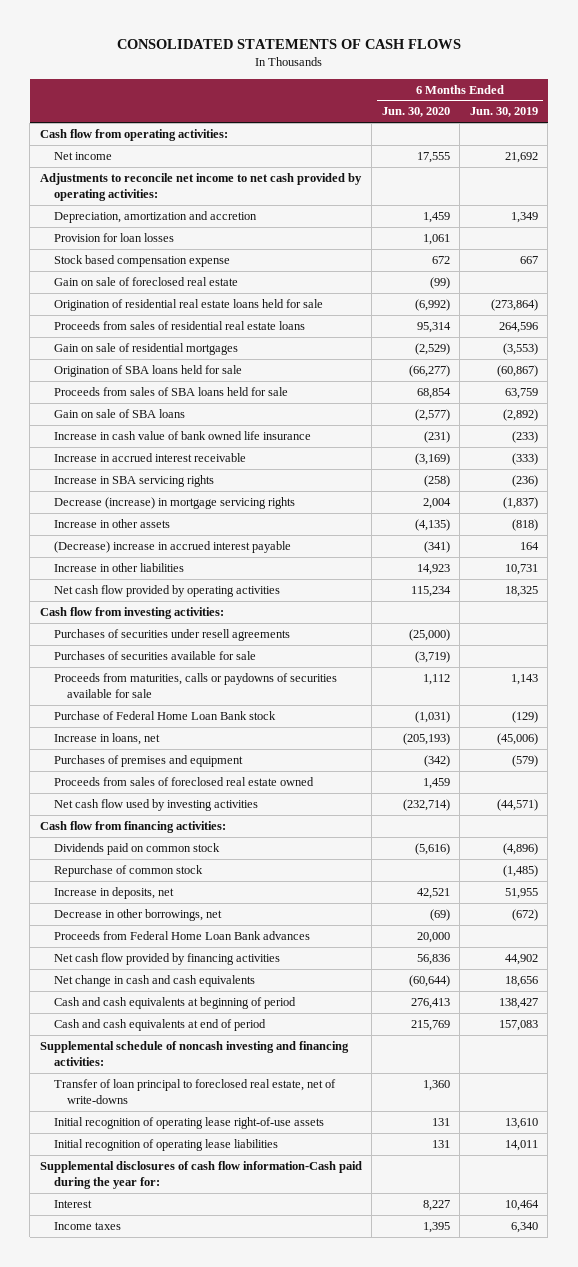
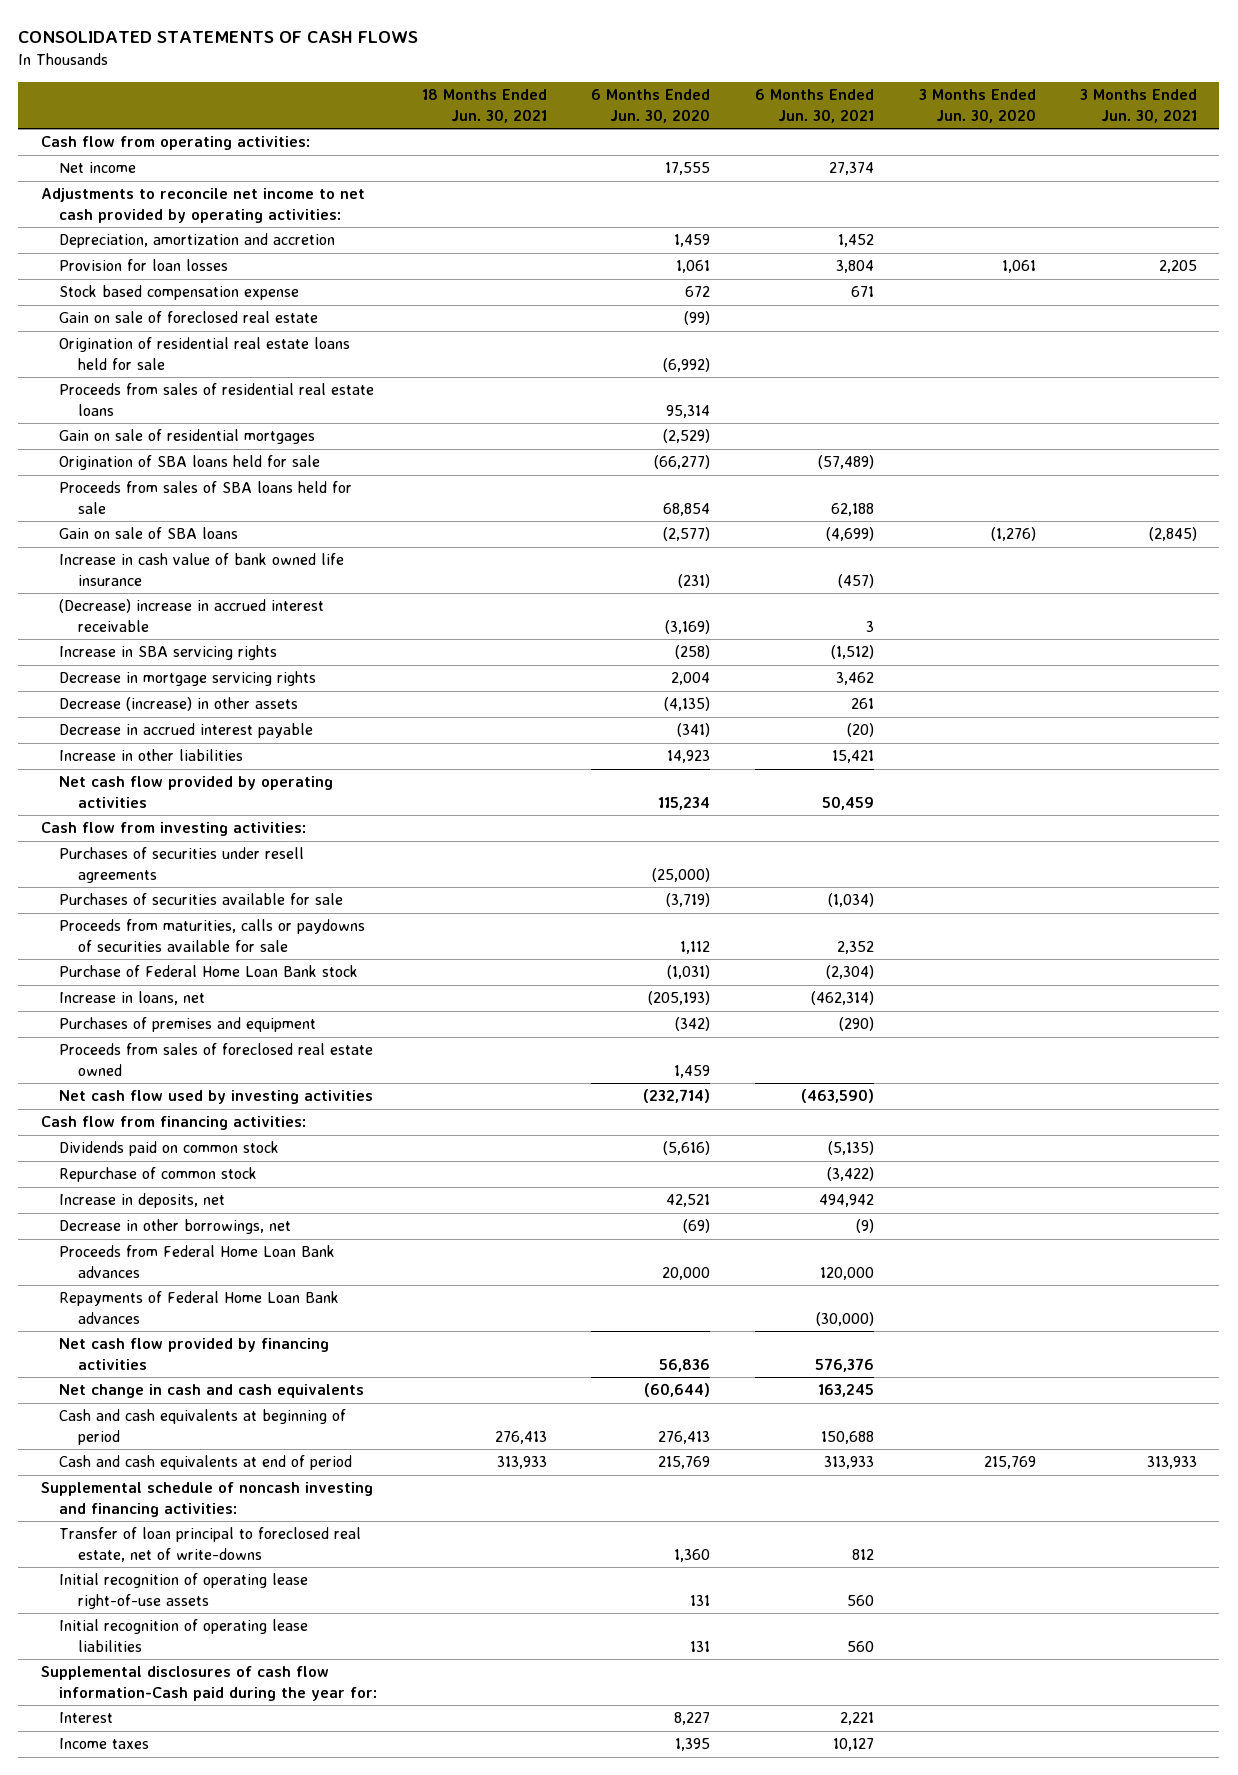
[469,107,538,118] Jun. 30, 2019 -> none
none -> [421,88,547,123] 18 Months Ended Jun. 30, 2021
none -> [755,88,875,123] 6 Months Ended Jun. 30, 2021
none -> [918,88,1036,123] 3 Months Ended Jun. 30, 2020
none -> [1080,88,1198,123] 3 Months Ended Jun. 30, 2021
[53,452,246,462] Increase in accrued interest receivable -> [59,599,325,633] (Decrease) increase in accrued interest receivable
[53,496,295,509] Decrease (increase) in mortgage servicing rights -> [59,671,317,687] Decrease in mortgage servicing rights
[53,518,170,528] Increase in other assets -> [59,697,299,712] Decrease (increase) in other assets
[53,540,291,553] (Decrease) increase in accrued interest payable -> [59,723,314,739] Decrease in accrued interest payable
none -> [59,1291,340,1325] Repayments of Federal Home Loan Bank advances

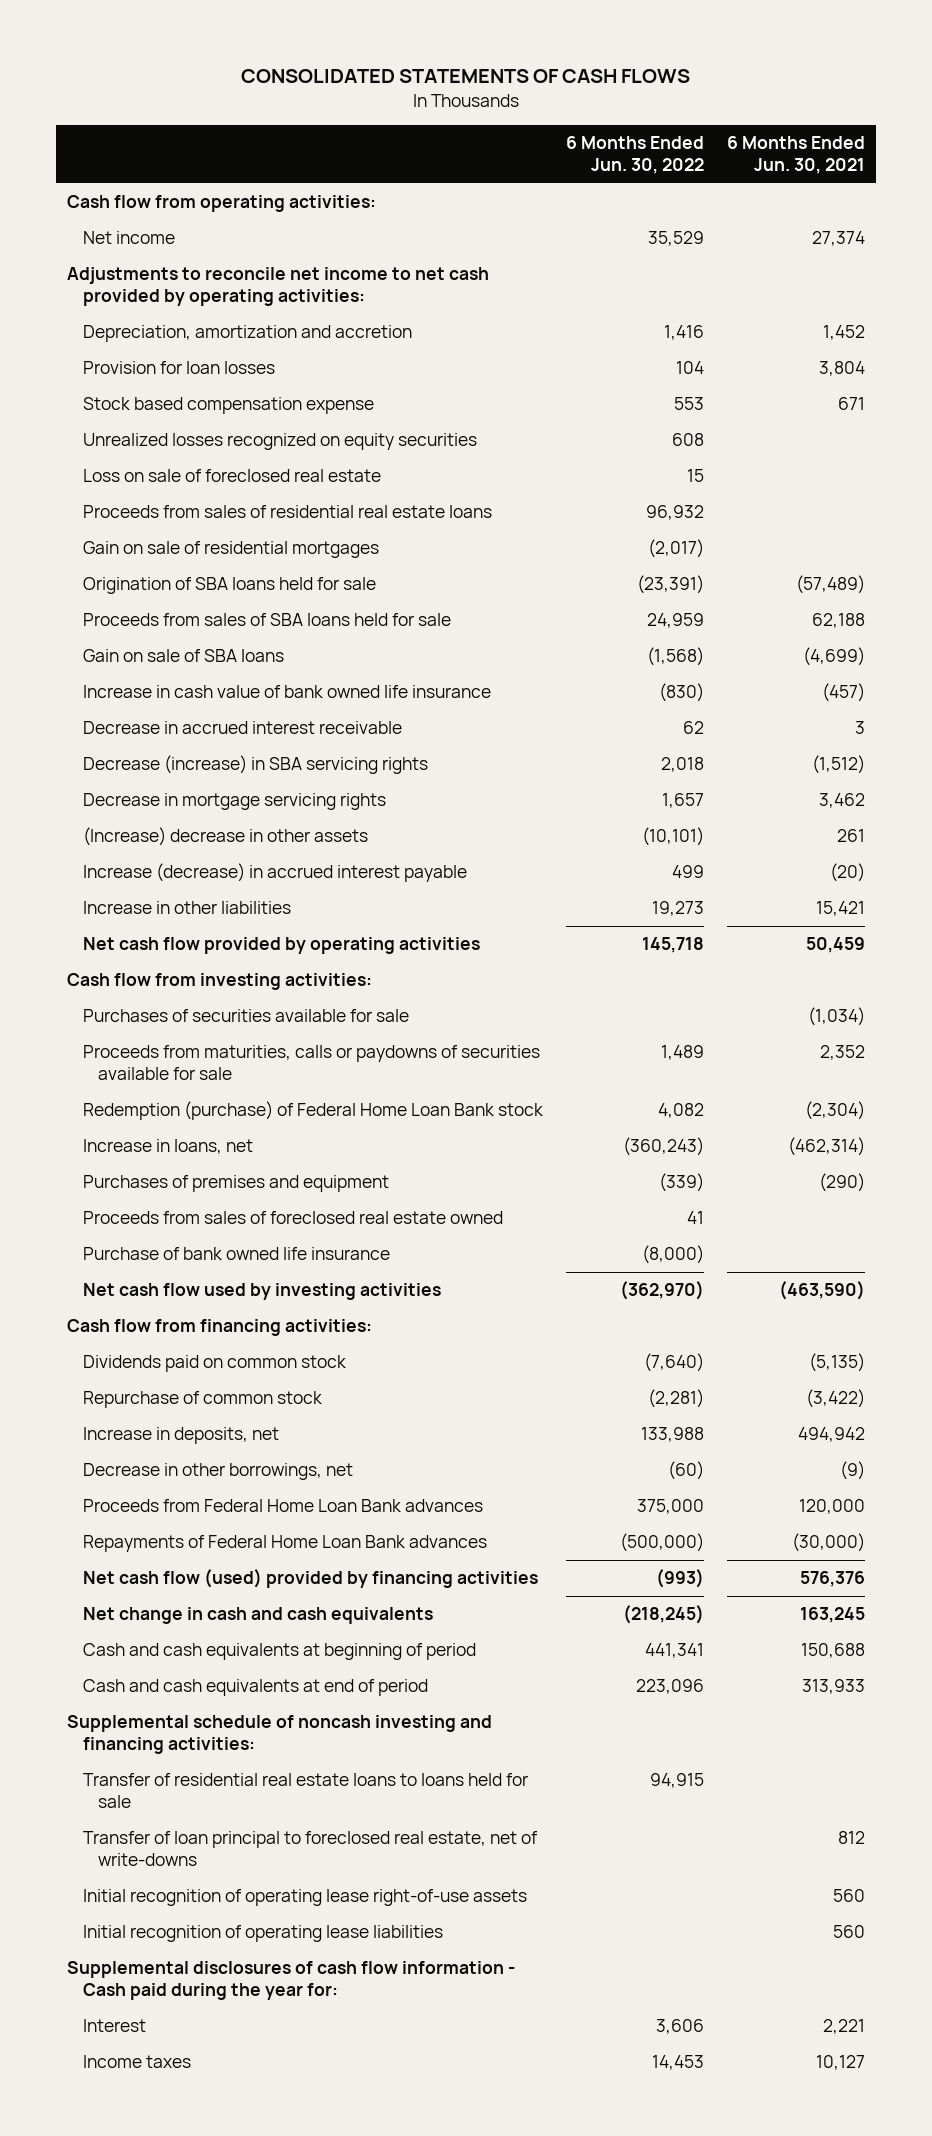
[421,88,547,123] 18 Months Ended Jun. 30, 2021 -> none
[591,88,711,123] 6 Months Ended Jun. 30, 2020 -> none
[918,88,1036,123] 3 Months Ended Jun. 30, 2020 -> none
[1080,88,1198,123] 3 Months Ended Jun. 30, 2021 -> none
none -> [565,136,704,175] 6 Months Ended Jun. 30, 2022
[59,337,351,371] Origination of residential real estate loans held for sale -> none
none -> [82,433,477,451] Unrealized losses recognized on equity securities
[59,311,319,324] Gain on sale of foreclosed real estate -> [82,469,381,483] Loss on sale of foreclosed real estate
[59,599,325,633] (Decrease) increase in accrued interest receivable -> [82,721,402,735] Decrease in accrued interest receivable
[59,645,278,661] Increase in SBA servicing rights -> [82,755,428,775] Decrease (increase) in SBA servicing rights
[59,697,299,712] Decrease (increase) in other assets -> [82,827,368,847] (Increase) decrease in other assets
[59,723,314,739] Decrease in accrued interest payable -> [82,863,467,883] Increase (decrease) in accrued interest payable
[59,847,305,884] Purchases of securities under resell agreements -> none
[59,965,359,978] Purchase of Federal Home Loan Bank stock -> [82,1101,544,1121] Redemption (purchase) of Federal Home Loan Bank stock
none -> [82,1247,390,1261] Purchase of bank owned life insurance
[59,1338,330,1371] Net cash flow provided by financing activities -> [82,1569,538,1589] Net cash flow (used) provided by financing activities
none -> [82,1773,528,1809] Transfer of residential real estate loans to loans held for sale
[40,1666,378,1702] Supplemental disclosures of cash flow information-Cash paid during the year for: -> [67,1961,516,2001] Supplemental disclosures of cash flow information - Cash paid during the year for:

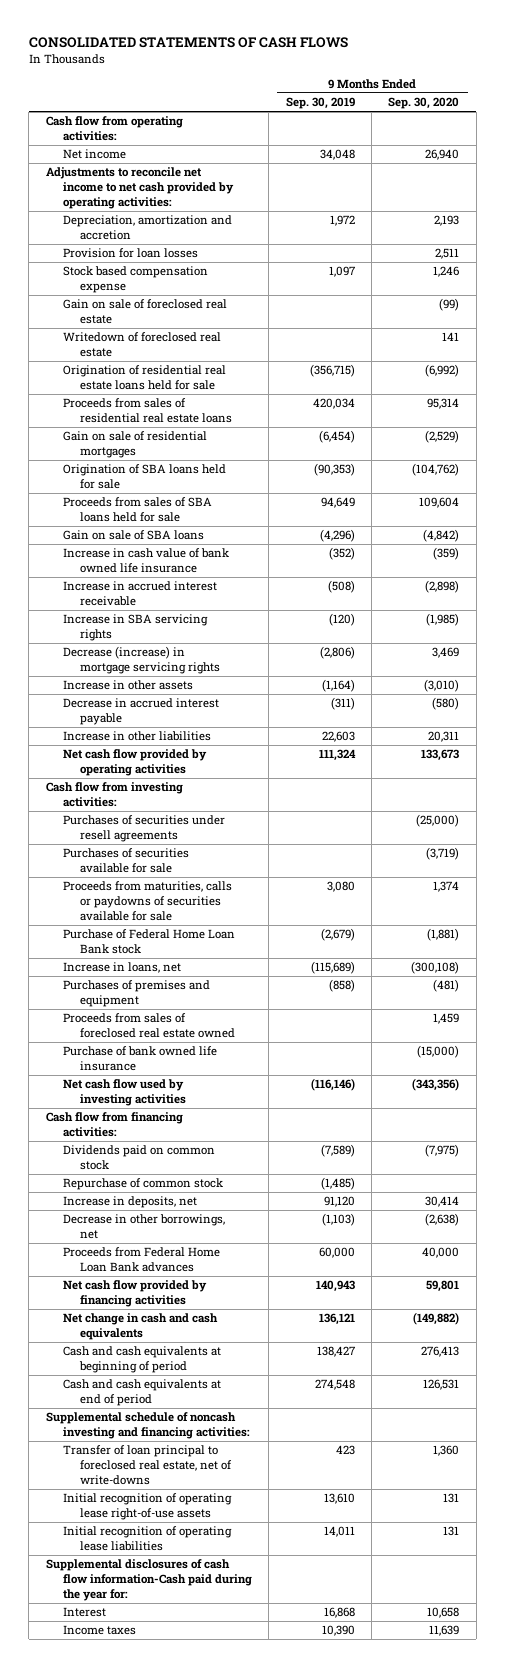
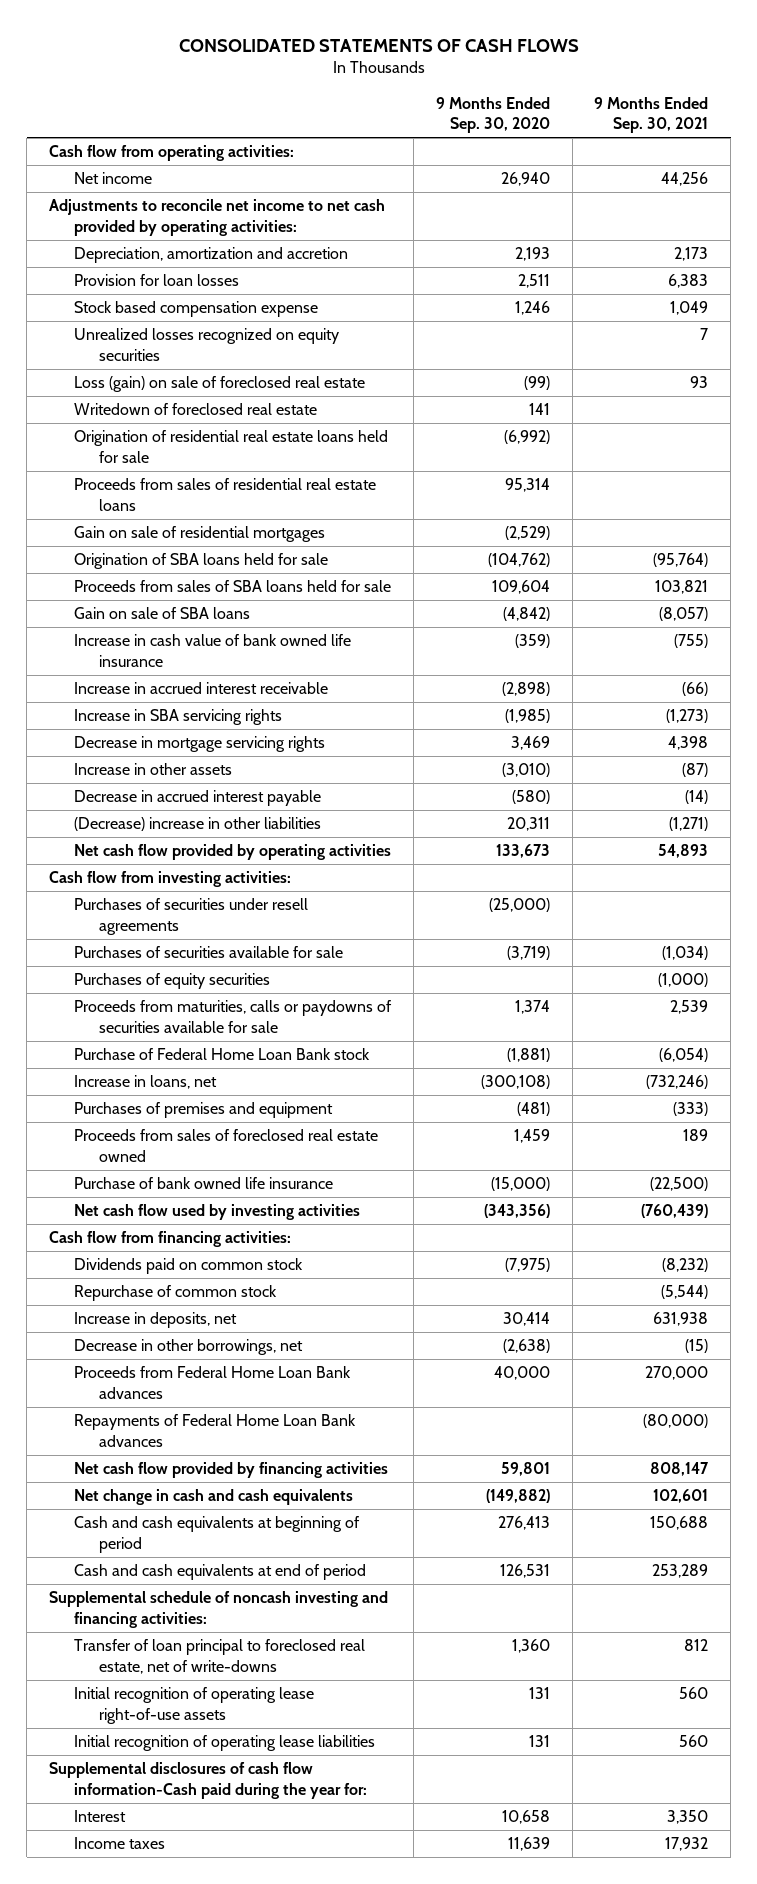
[285,97,355,110] Sep. 30, 2019 -> none
none -> [594,96,709,134] 9 Months Ended Sep. 30, 2021
none -> [73,328,339,361] Unrealized losses recognized on equity securities
[62,299,227,325] Gain on sale of foreclosed real estate -> [73,376,365,393] Loss (gain) on sale of foreclosed real estate
[62,646,221,675] Decrease (increase) in mortgage servicing rights -> [73,736,325,753] Decrease in mortgage servicing rights
[62,731,211,742] Increase in other liabilities -> [73,817,321,832] (Decrease) increase in other liabilities
none -> [73,973,270,990] Purchases of equity securities
none -> [73,1414,356,1447] Repayments of Federal Home Loan Bank advances

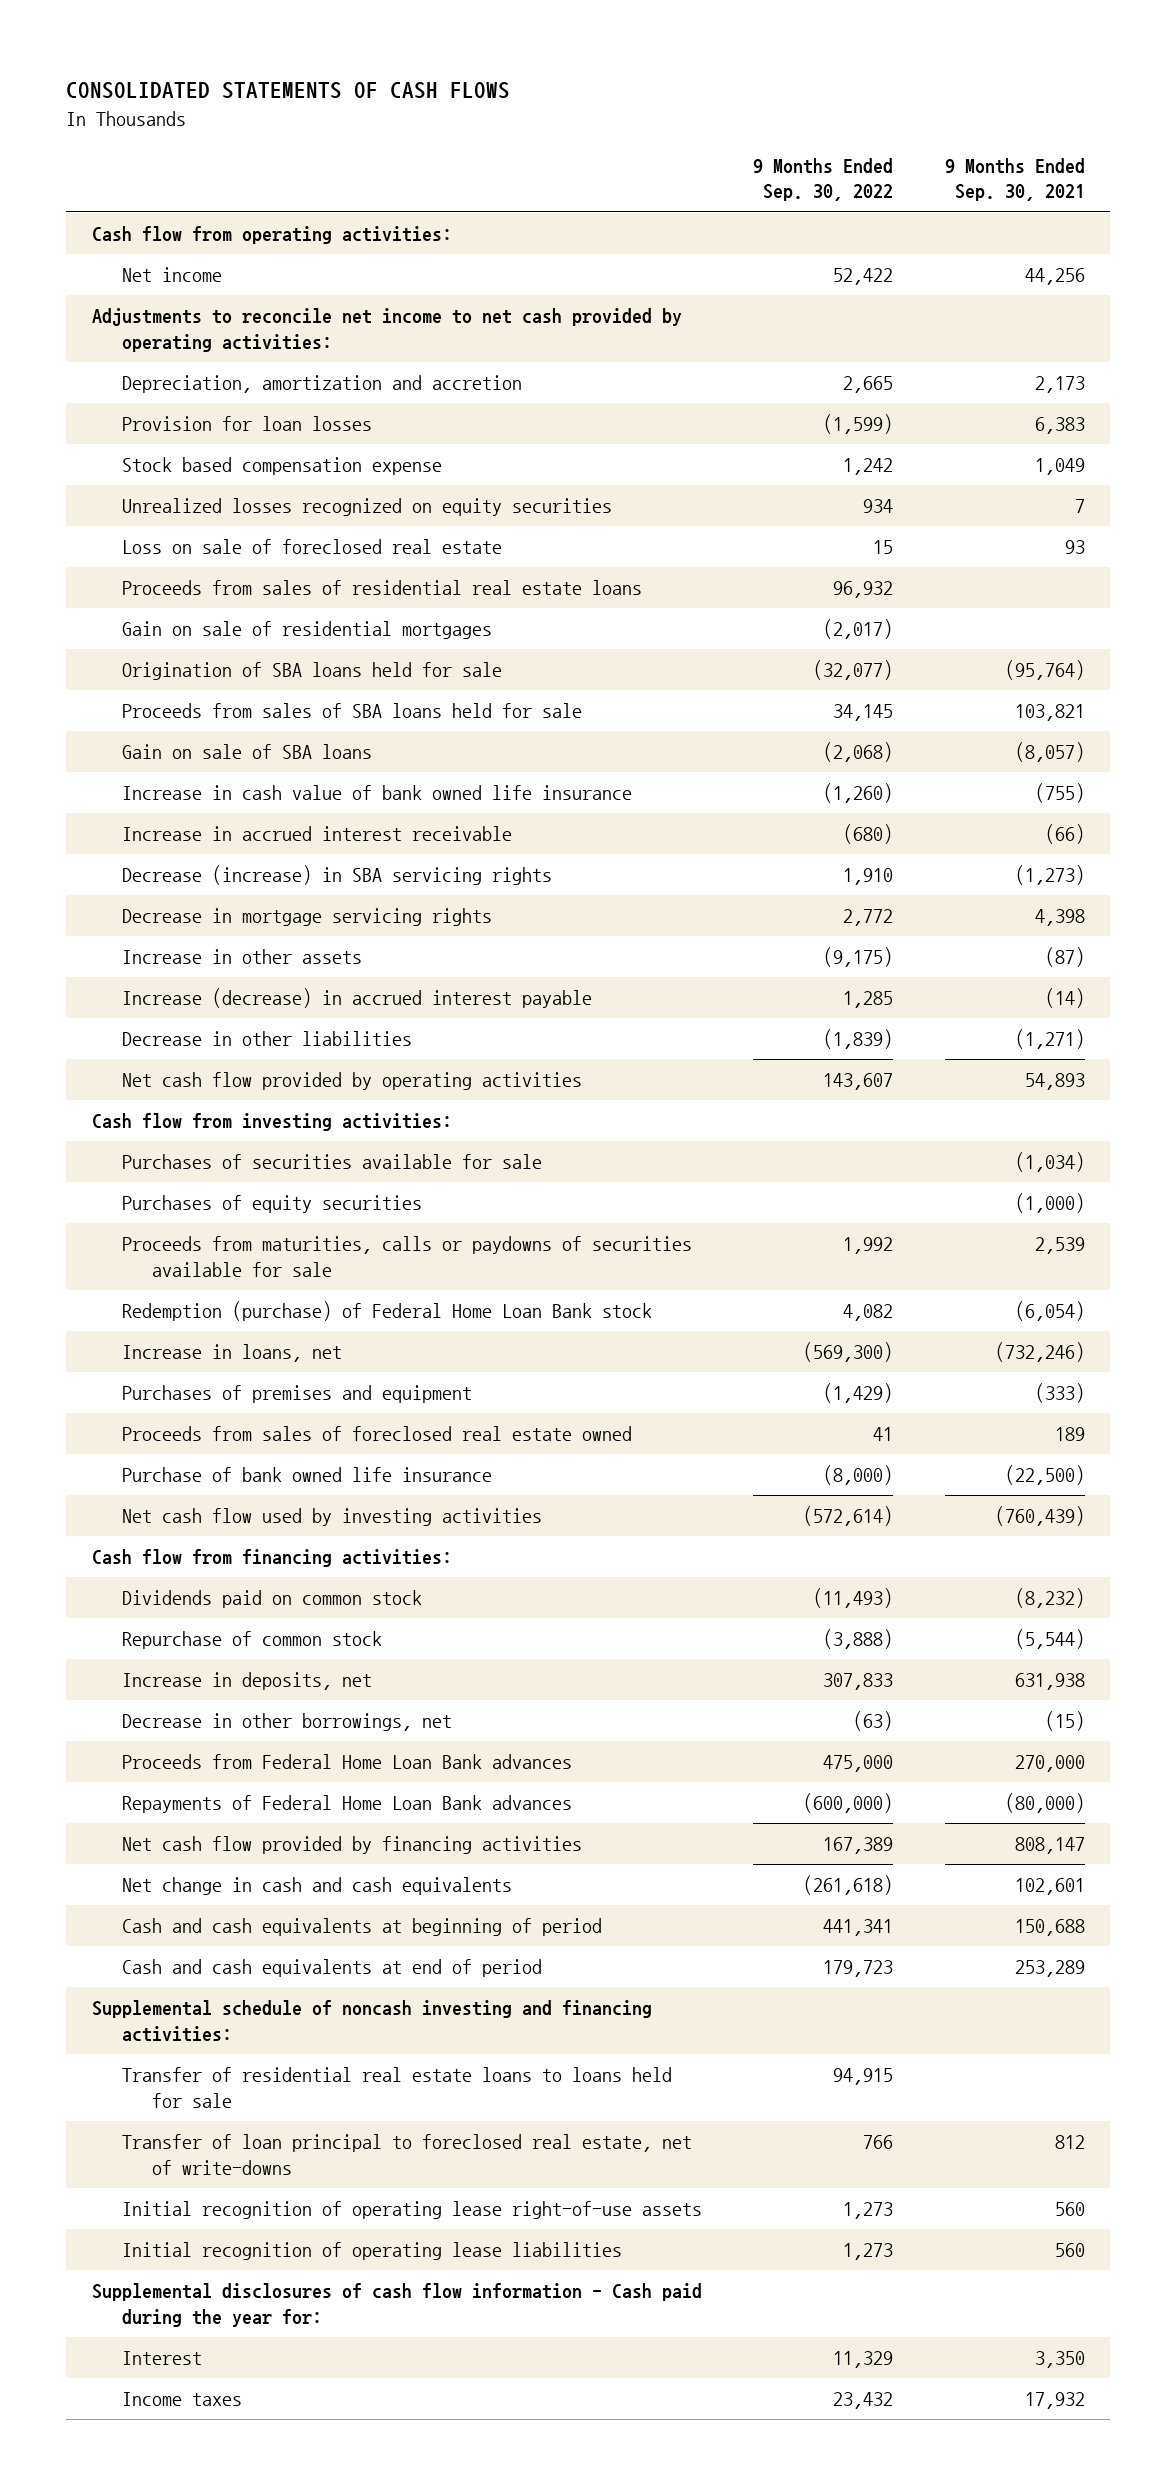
[435,96,550,134] 9 Months Ended Sep. 30, 2020 -> none
none -> [753,158,894,202] 9 Months Ended Sep. 30, 2022
[73,403,317,416] Writedown of foreclosed real estate -> none
[73,430,388,463] Origination of residential real estate loans held for sale -> none
[73,376,365,393] Loss (gain) on sale of foreclosed real estate -> [122,539,503,555] Loss on sale of foreclosed real estate
[73,709,282,726] Increase in SBA servicing rights -> [122,865,553,886] Decrease (increase) in SBA servicing rights
[73,790,321,807] Decrease in accrued interest payable -> [122,988,593,1009] Increase (decrease) in accrued interest payable
[73,817,321,832] (Decrease) increase in other liabilities -> [122,1031,413,1047] Decrease in other liabilities
[73,898,308,935] Purchases of securities under resell agreements -> none
[73,1048,370,1061] Purchase of Federal Home Loan Bank stock -> [122,1301,653,1322] Redemption (purchase) of Federal Home Loan Bank stock
none -> [122,2067,673,2108] Transfer of residential real estate loans to loans held for sale
[48,1762,367,1799] Supplemental disclosures of cash flow information-Cash paid during the year for: -> [91,2283,702,2327] Supplemental disclosures of cash flow information - Cash paid during the year for:

